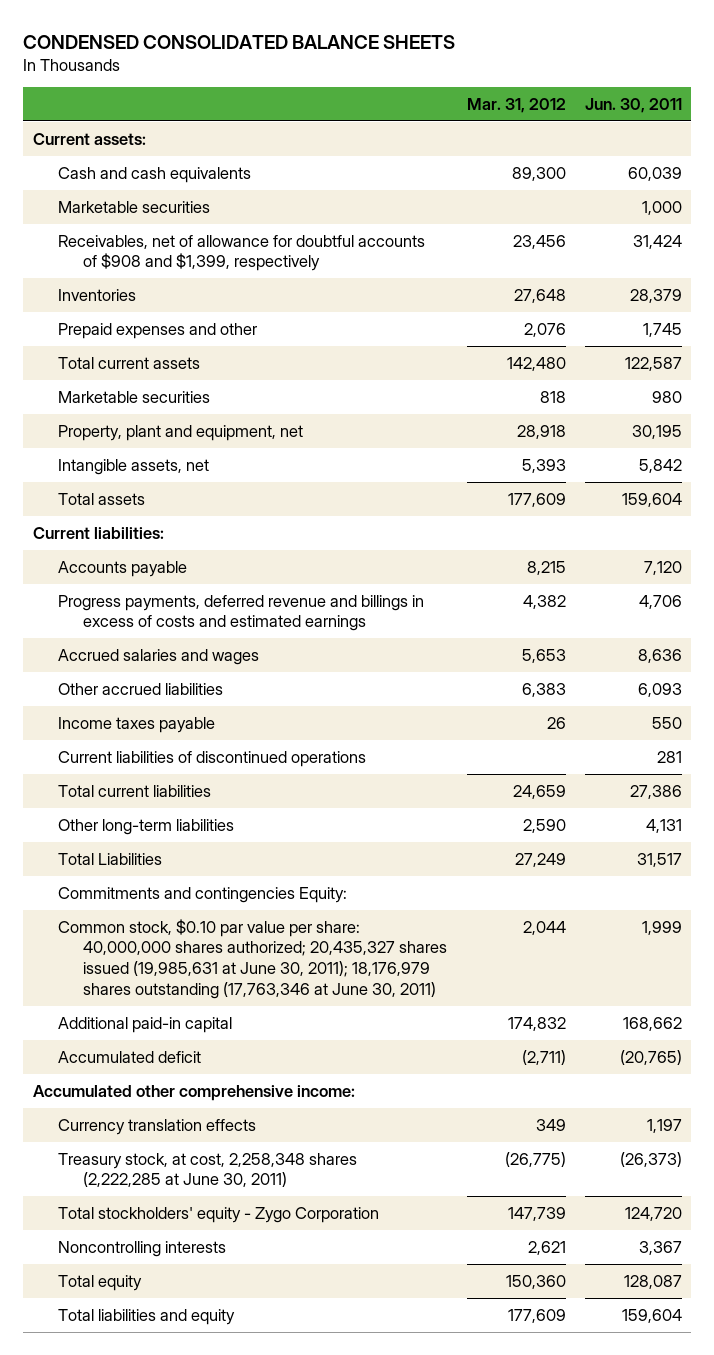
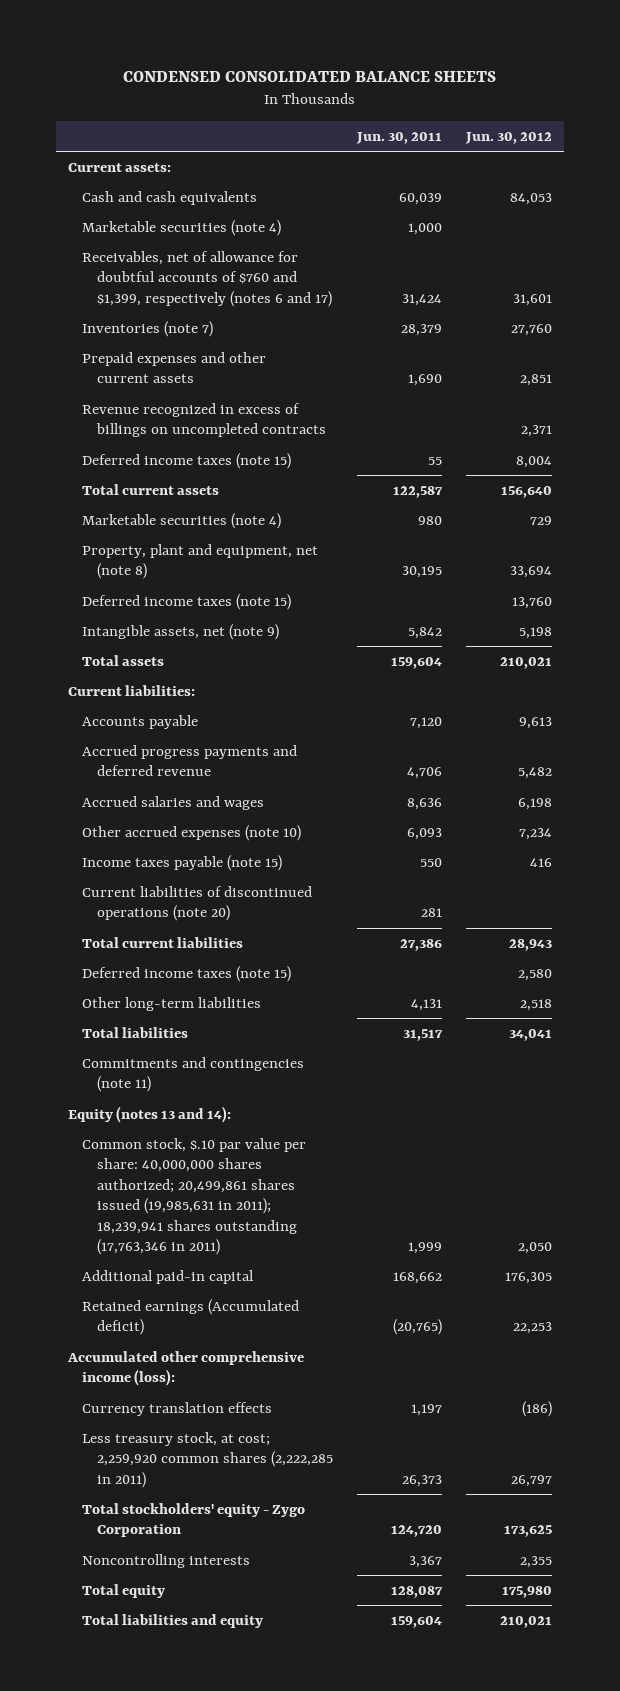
[466,97,566,113] Mar. 31, 2012 -> none
none -> [464,131,552,144] Jun. 30, 2012
[57,200,210,213] Marketable securities -> [82,219,282,236] Marketable securities (note 4)
[57,234,425,272] Receivables, net of allowance for doubtful accounts of $908 and $1,399, respectively -> [82,250,332,307] Receivables, net of allowance for doubtful accounts of $760 and $1,399, respectively (notes 6 and 17)
[57,288,136,301] Inventories -> [82,320,214,337] Inventories (note 7)
[57,322,257,339] Prepaid expenses and other -> [82,351,267,384] Prepaid expenses and other current assets
[642,322,682,337] 1,745 -> [407,374,442,387] 1,690
none -> [82,402,326,438] Revenue recognized in excess of billings on uncompleted contracts
none -> [82,452,292,469] Deferred income taxes (note 15)
[57,390,210,403] Marketable securities -> [82,512,282,529] Marketable securities (note 4)
[57,424,303,441] Property, plant and equipment, net -> [82,543,319,580] Property, plant and equipment, net (note 8)
none -> [82,593,292,610] Deferred income taxes (note 15)
[57,458,209,475] Intangible assets, net -> [82,623,280,640] Intangible assets, net (note 9)
[57,594,424,632] Progress payments, deferred revenue and billings in excess of costs and estimated earnings -> [82,744,298,777] Accrued progress payments and deferred revenue
[57,682,223,695] Other accrued liabilities -> [82,824,302,841] Other accrued expenses (note 10)
[57,716,215,733] Income taxes payable -> [82,854,283,871] Income taxes payable (note 15)
[57,750,366,767] Current liabilities of discontinued operations -> [82,885,313,922] Current liabilities of discontinued operations (note 20)
none -> [82,965,292,982] Deferred income taxes (note 15)
[57,852,162,865] Total Liabilities -> [82,1026,189,1038] Total liabilities
[57,886,347,903] Commitments and contingencies Equity: -> [82,1056,305,1093] Commitments and contingencies (note 11)
none -> [67,1105,231,1123] Equity (notes 13 and 14):
[57,918,448,999] Common stock, $0.10 par value per share: 40,000,000 shares authorized; 20,435,327 shares issued (19,985,631 at June 30, 2011); 18,176,979 shares outstanding (17,763,346 at June 30, 2011) -> [82,1137,307,1256] Common stock, $.10 par value per share: 40,000,000 shares authorized; 20,499,861 shares issued (19,985,631 in 2011); 18,239,941 shares outstanding (17,763,346 in 2011)
[57,1050,201,1063] Accumulated deficit -> [82,1298,300,1336] Retained earnings (Accumulated deficit)
[32,1084,355,1101] Accumulated other comprehensive income: -> [66,1350,304,1387] Accumulated other comprehensive income (loss):
[57,1152,357,1188] Treasury stock, at cost, 2,258,348 shares (2,222,285 at June 30, 2011) -> [82,1431,333,1488] Less treasury stock, at cost; 2,259,920 common shares (2,222,285 in 2011)
[619,1151,682,1167] (26,373) -> [401,1474,442,1487] 26,373

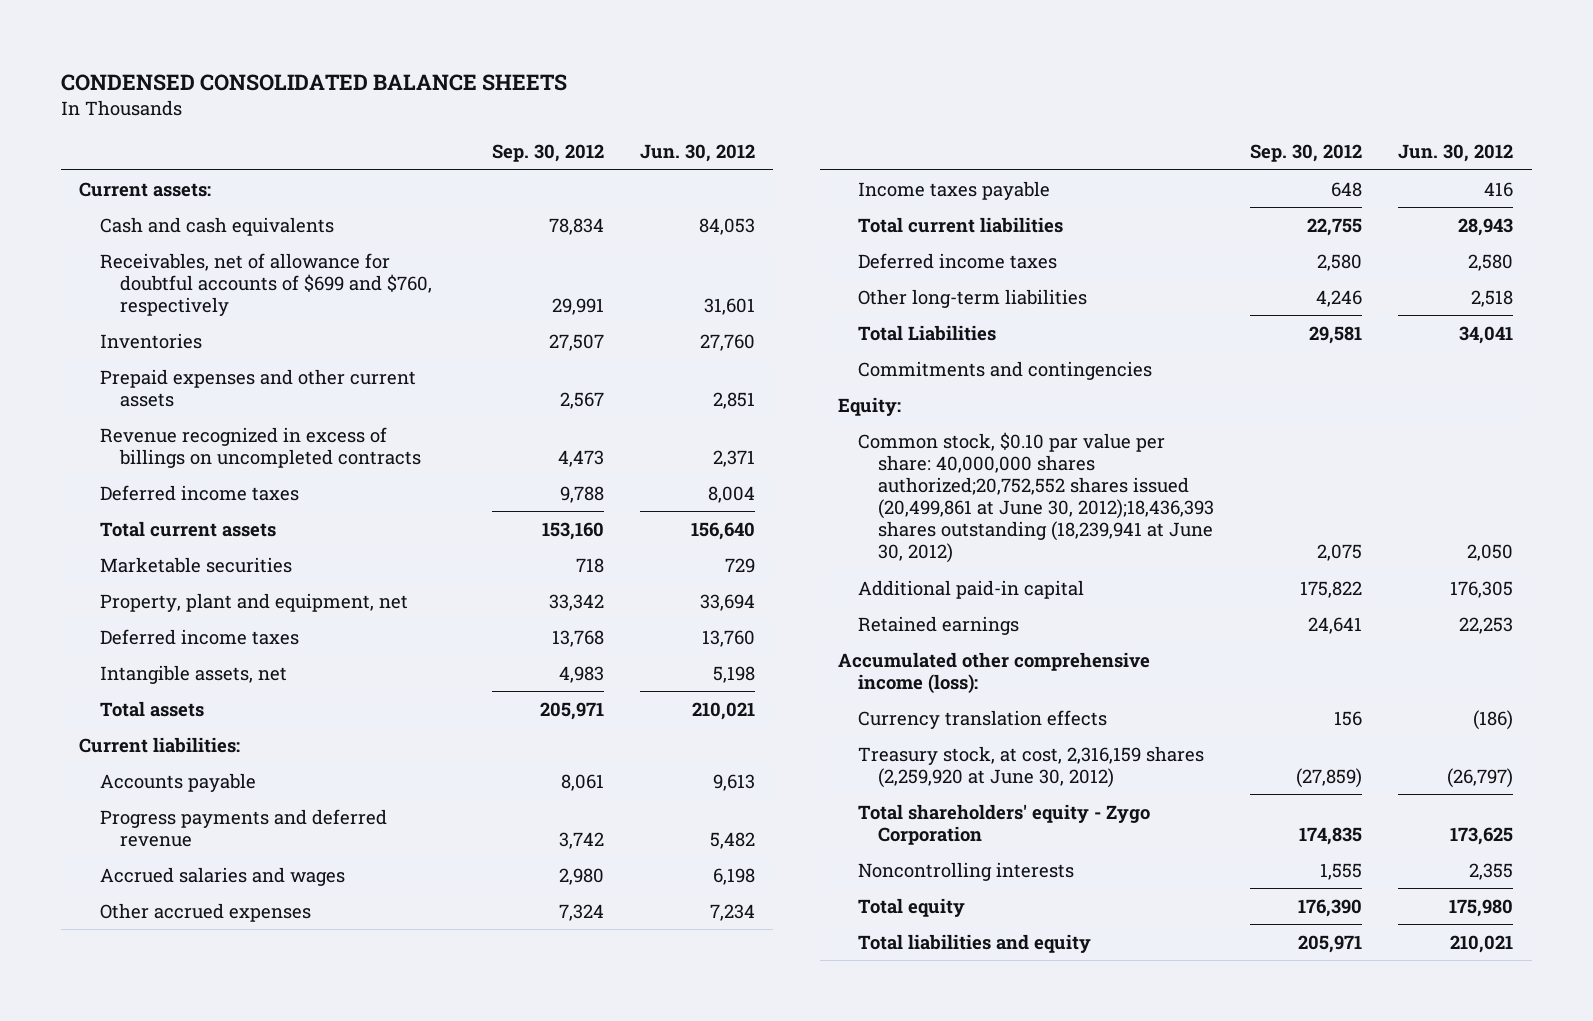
[355,131,442,144] Jun. 30, 2011 -> none
none -> [491,144,604,163] Sep. 30, 2012
[82,219,282,236] Marketable securities (note 4) -> none
[82,250,332,307] Receivables, net of allowance for doubtful accounts of $760 and $1,399, respectively (notes 6 and 17) -> [99,252,432,316] Receivables, net of allowance for doubtful accounts of $699 and $760, respectively
[82,320,214,337] Inventories (note 7) -> [99,332,202,349] Inventories
[82,452,292,469] Deferred income taxes (note 15) -> [99,484,299,501] Deferred income taxes
[82,512,282,529] Marketable securities (note 4) -> [99,556,292,573] Marketable securities
[82,543,319,580] Property, plant and equipment, net (note 8) -> [99,592,408,612] Property, plant and equipment, net
[82,593,292,610] Deferred income taxes (note 15) -> [99,628,299,645] Deferred income taxes
[82,623,280,640] Intangible assets, net (note 9) -> [99,664,287,684] Intangible assets, net
[82,744,298,777] Accrued progress payments and deferred revenue -> [99,808,387,847] Progress payments and deferred revenue
[82,885,313,922] Current liabilities of discontinued operations (note 20) -> none
[82,824,302,841] Other accrued expenses (note 10) -> [99,902,311,922] Other accrued expenses
[82,854,283,871] Income taxes payable (note 15) -> [857,180,1050,200] Income taxes payable
[82,965,292,982] Deferred income taxes (note 15) -> [857,252,1057,269] Deferred income taxes
[67,1105,231,1123] Equity (notes 13 and 14): -> none
[82,1026,189,1038] Total liabilities -> [857,324,996,341] Total Liabilities
[82,1056,305,1093] Commitments and contingencies (note 11) -> [857,360,1152,380] Commitments and contingencies
none -> [837,396,901,416] Equity:
[82,1137,307,1256] Common stock, $.10 par value per share: 40,000,000 shares authorized; 20,499,861 shares issued (19,985,631 in 2011); 18,239,941 shares outstanding (17,763,346 in 2011) -> [857,431,1215,564] Common stock, $0.10 par value per share: 40,000,000 shares authorized;20,752,552 shares issued (20,499,861 at June 30, 2012);18,436,393 shares outstanding (18,239,941 at June 30, 2012)
[82,1298,300,1336] Retained earnings (Accumulated deficit) -> [857,615,1019,635] Retained earnings
[82,1431,333,1488] Less treasury stock, at cost; 2,259,920 common shares (2,222,285 in 2011) -> [857,745,1204,788] Treasury stock, at cost, 2,316,159 shares (2,259,920 at June 30, 2012)
[510,1474,552,1487] 26,797 -> [1447,767,1514,788] (26,797)
[82,1502,306,1538] Total stockholders' equity - Zygo Corporation -> [857,803,1150,845] Total shareholders' equity - Zygo Corporation

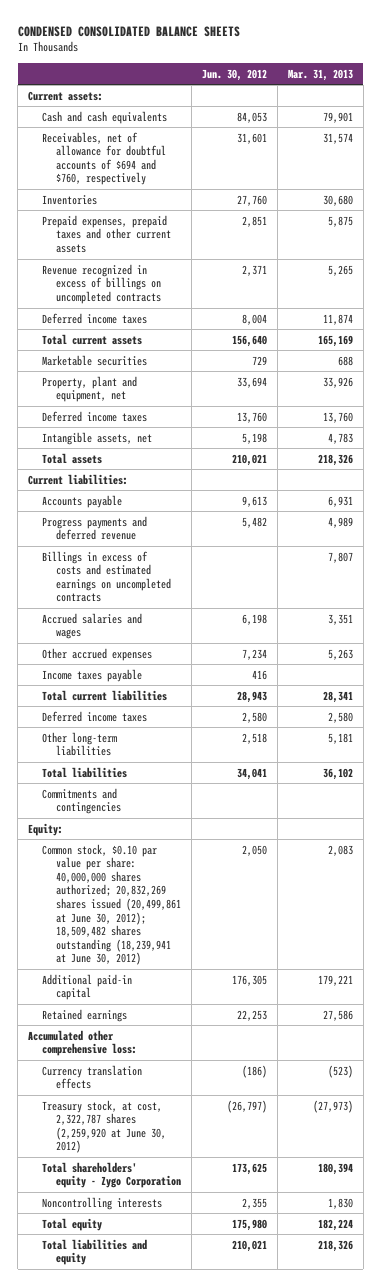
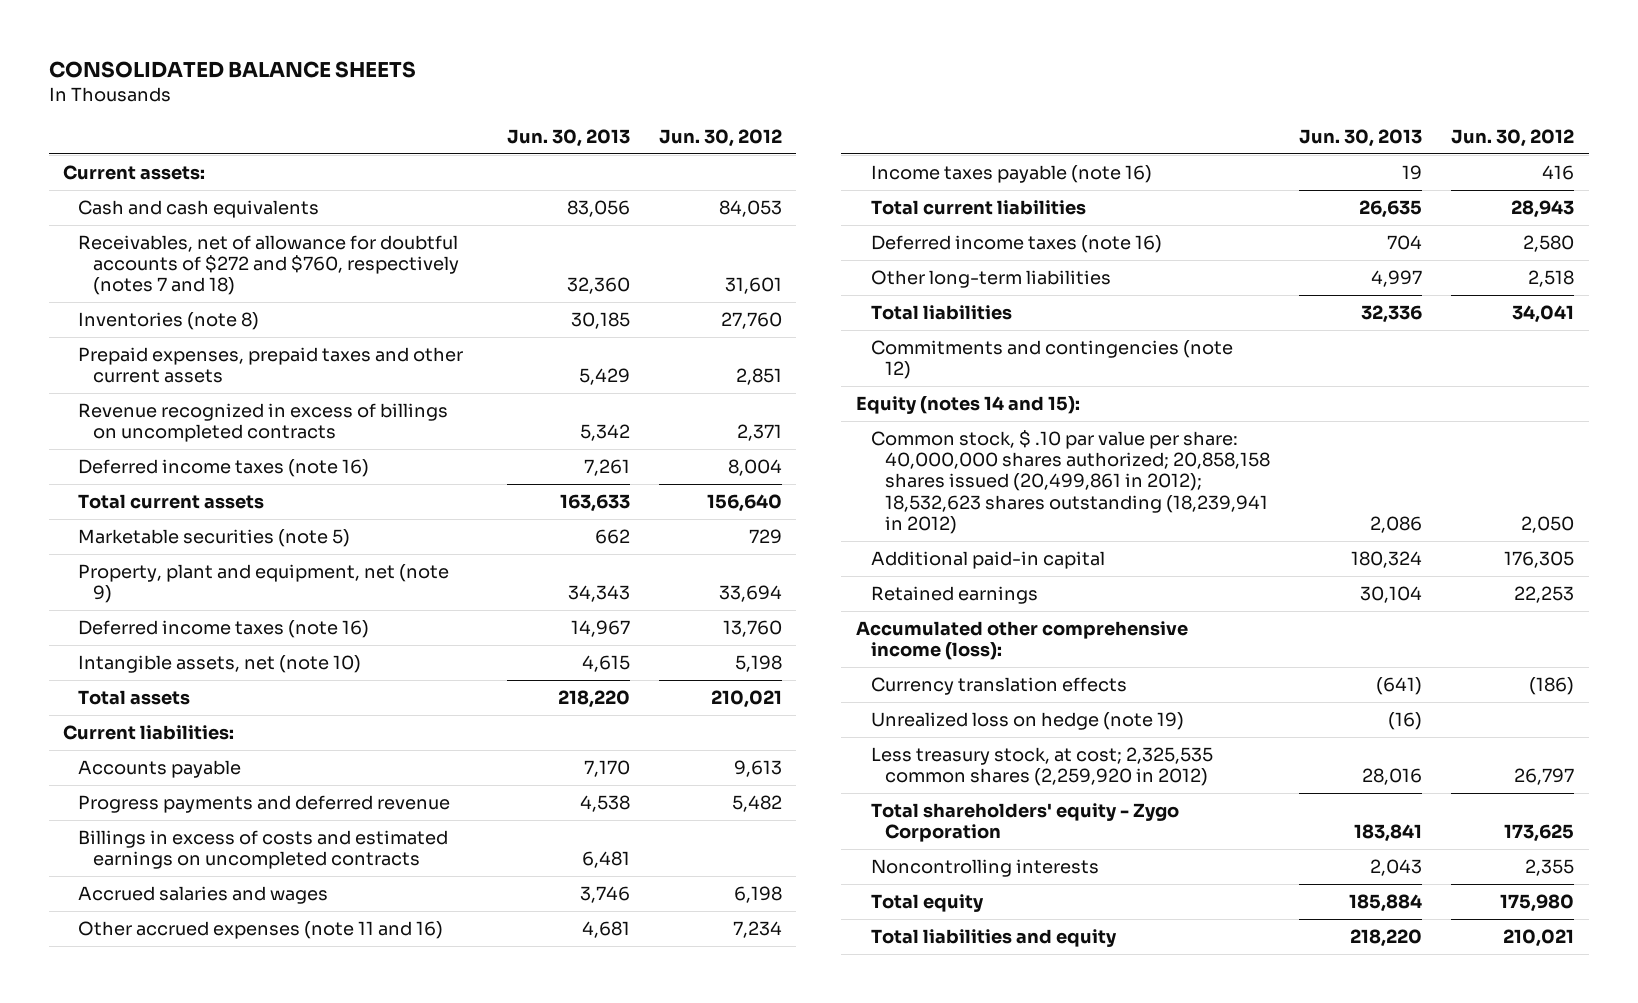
[17,25,240,37] CONDENSED CONSOLIDATED BALANCE SHEETS -> [48,60,416,78] CONSOLIDATED BALANCE SHEETS
[287,68,353,81] Mar. 31, 2013 -> none
none -> [506,128,630,147] Jun. 30, 2013
[42,131,166,186] Receivables, net of allowance for doubtful accounts of $694 and $760, respectively -> [78,234,459,296] Receivables, net of allowance for doubtful accounts of $272 and $760, respectively (notes 7 and 18)
[42,194,98,205] Inventories -> [78,311,260,330] Inventories (note 8)
[42,312,148,324] Deferred income taxes -> [78,458,370,477] Deferred income taxes (note 16)
[42,354,148,366] Marketable securities -> [78,528,351,547] Marketable securities (note 5)
[42,375,138,403] Property, plant and equipment, net -> [78,563,450,604] Property, plant and equipment, net (note 9)
[42,410,148,422] Deferred income taxes -> [78,619,370,638] Deferred income taxes (note 16)
[42,431,153,445] Intangible assets, net -> [78,654,362,673] Intangible assets, net (note 10)
[42,647,153,661] Other accrued expenses -> [78,920,444,939] Other accrued expenses (note 11 and 16)
[42,668,143,682] Income taxes payable -> [870,164,1152,183] Income taxes payable (note 16)
[42,710,148,722] Deferred income taxes -> [870,234,1162,253] Deferred income taxes (note 16)
[28,822,64,836] Equity: -> none
[42,787,121,815] Commitments and contingencies -> [870,339,1233,380] Commitments and contingencies (note 12)
none -> [855,395,1080,414] Equity (notes 14 and 15):
[42,843,181,966] Common stock, $0.10 par value per share: 40,000,000 shares authorized; 20,832,269 shares issued (20,499,861 at June 30, 2012); 18,509,482 shares outstanding (18,239,941 at June 30, 2012) -> [870,429,1271,535] Common stock, $ .10 par value per share: 40,000,000 shares authorized; 20,858,158 shares issued (20,499,861 in 2012); 18,532,623 shares outstanding (18,239,941 in 2012)
[28,1029,138,1057] Accumulated other comprehensive loss: -> [855,620,1188,661] Accumulated other comprehensive income (loss):
none -> [870,711,1184,730] Unrealized loss on hedge (note 19)
[42,1099,166,1154] Treasury stock, at cost, 2,322,787 shares (2,259,920 at June 30, 2012) -> [870,746,1213,787] Less treasury stock, at cost; 2,325,535 common shares (2,259,920 in 2012)
[226,1099,267,1113] (26,797) -> [1514,768,1575,786] 26,797

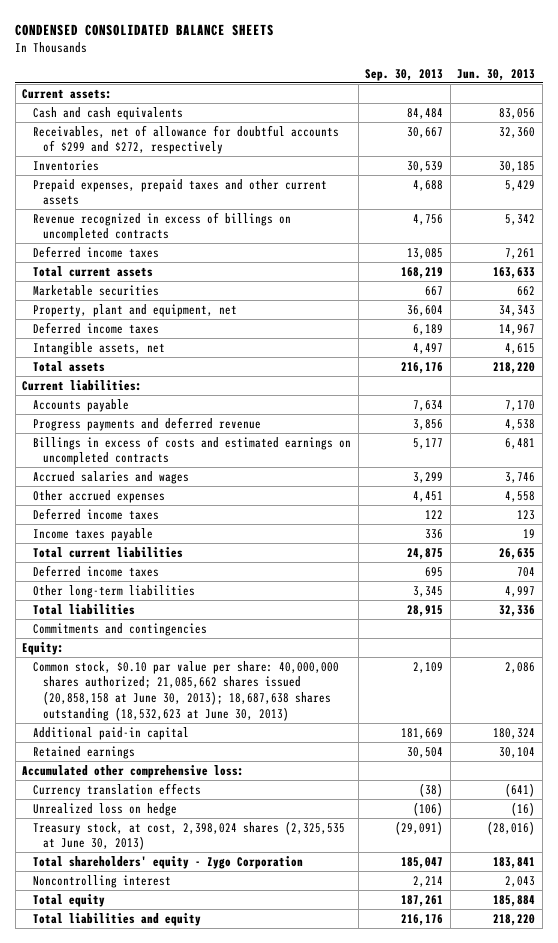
[48,60,416,78] CONSOLIDATED BALANCE SHEETS -> [15,23,275,36] CONDENSED CONSOLIDATED BALANCE SHEETS
[658,128,782,147] Jun. 30, 2012 -> none
none -> [365,69,444,82] Sep. 30, 2013
[78,234,459,296] Receivables, net of allowance for doubtful accounts of $272 and $760, respectively (notes 7 and 18) -> [32,124,339,155] Receivables, net of allowance for doubtful accounts of $299 and $272, respectively
[78,311,260,330] Inventories (note 8) -> [32,159,99,171] Inventories
[78,458,370,477] Deferred income taxes (note 16) -> [32,245,159,258] Deferred income taxes
[78,528,351,547] Marketable securities (note 5) -> [32,284,159,296] Marketable securities
[78,563,450,604] Property, plant and equipment, net (note 9) -> [32,303,237,317] Property, plant and equipment, net
[78,619,370,638] Deferred income taxes (note 16) -> [32,321,159,334] Deferred income taxes
[78,654,362,673] Intangible assets, net (note 10) -> [32,341,165,355] Intangible assets, net
[78,920,444,939] Other accrued expenses (note 11 and 16) -> [32,489,165,503] Other accrued expenses
[581,920,630,938] 4,681 -> [505,490,536,502] 4,558
none -> [32,507,159,520] Deferred income taxes
[870,164,1152,183] Income taxes payable (note 16) -> [32,527,153,541] Income taxes payable
[870,234,1162,253] Deferred income taxes (note 16) -> [32,564,159,577] Deferred income taxes
[855,395,1080,414] Equity (notes 14 and 15): -> none
[870,339,1233,380] Commitments and contingencies (note 12) -> [32,622,207,636] Commitments and contingencies
none -> [22,641,65,655] Equity:
[870,429,1271,535] Common stock, $ .10 par value per share: 40,000,000 shares authorized; 20,858,158 shares issued (20,499,861 in 2012); 18,532,623 shares outstanding (18,239,941 in 2012) -> [32,660,339,721] Common stock, $0.10 par value per share: 40,000,000 shares authorized; 21,085,662 shares issued (20,858,158 at June 30, 2013); 18,687,638 shares outstanding (18,532,623 at June 30, 2013)
[855,620,1188,661] Accumulated other comprehensive income (loss): -> [22,764,245,778] Accumulated other comprehensive loss:
[870,711,1184,730] Unrealized loss on hedge (note 19) -> [32,802,177,816] Unrealized loss on hedge
[870,746,1213,787] Less treasury stock, at cost; 2,325,535 common shares (2,259,920 in 2012) -> [32,820,345,851] Treasury stock, at cost, 2,398,024 shares (2,325,535 at June 30, 2013)
[1362,768,1423,786] 28,016 -> [487,820,536,835] (28,016)
[870,858,1099,877] Noncontrolling interests -> [32,874,171,888] Noncontrolling interest

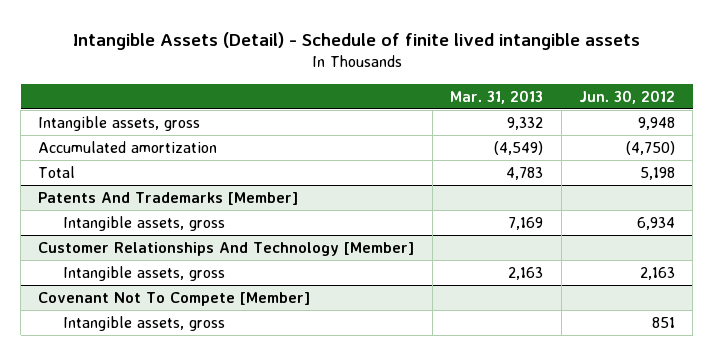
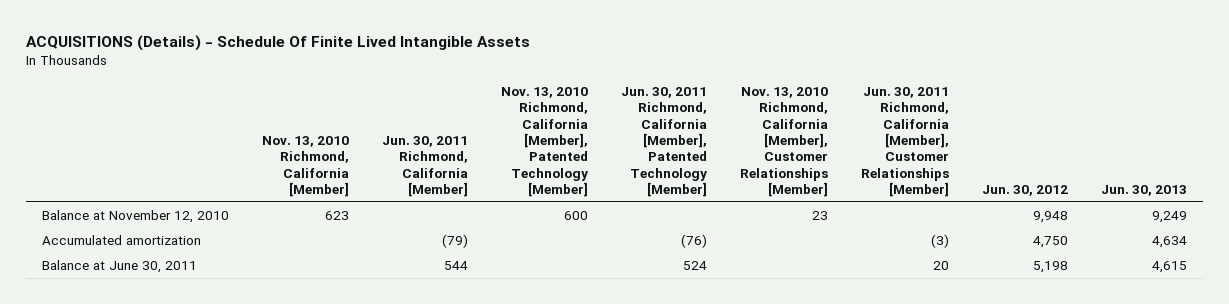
[72,31,640,50] Intangible Assets (Detail) - Schedule of finite lived intangible assets -> [25,34,530,51] ACQUISITIONS (Details) - Schedule Of Finite Lived Intangible Assets
[450,89,544,104] Mar. 31, 2013 -> none
none -> [262,135,350,198] Nov. 13, 2010 Richmond, California [Member]
none -> [382,135,469,198] Jun. 30, 2011 Richmond, California [Member]
none -> [501,86,589,198] Nov. 13, 2010 Richmond, California [Member], Patented Technology [Member]
none -> [621,86,708,198] Jun. 30, 2011 Richmond, California [Member], Patented Technology [Member]
none -> [740,86,829,198] Nov. 13, 2010 Richmond, California [Member], Customer Relationships [Member]
none -> [860,86,949,198] Jun. 30, 2011 Richmond, California [Member], Customer Relationships [Member]
none -> [1100,185,1187,197] Jun. 30, 2013
[38,192,299,206] Patents And Trademarks [Member] -> none
[63,216,226,232] Intangible assets, gross -> none
[38,242,415,257] Customer Relationships And Technology [Member] -> none
[63,266,226,282] Intangible assets, gross -> none
[38,292,311,307] Covenant Not To Compete [Member] -> none
[63,316,226,332] Intangible assets, gross -> none
[38,116,201,132] Intangible assets, gross -> [42,210,230,224] Balance at November 12, 2010
[625,141,675,156] (4,750) -> [1032,236,1068,249] 4,750
[38,166,76,179] Total -> [42,260,198,274] Balance at June 30, 2011

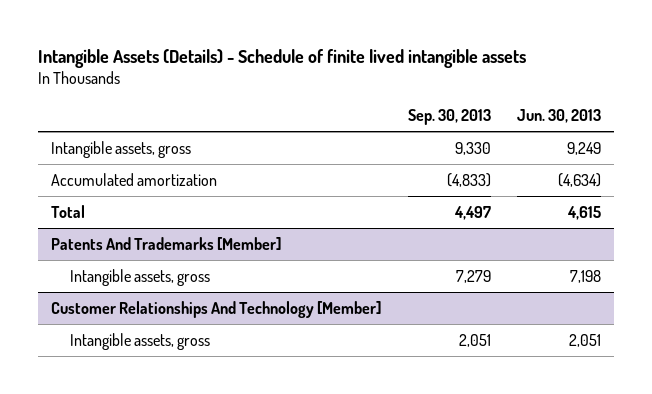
[25,34,530,51] ACQUISITIONS (Details) - Schedule Of Finite Lived Intangible Assets -> [38,48,527,68] Intangible Assets (Details) - Schedule of finite lived intangible assets
[262,135,350,198] Nov. 13, 2010 Richmond, California [Member] -> none
[382,135,469,198] Jun. 30, 2011 Richmond, California [Member] -> none
[501,86,589,198] Nov. 13, 2010 Richmond, California [Member], Patented Technology [Member] -> none
[621,86,708,198] Jun. 30, 2011 Richmond, California [Member], Patented Technology [Member] -> none
[740,86,829,198] Nov. 13, 2010 Richmond, California [Member], Customer Relationships [Member] -> none
[860,86,949,198] Jun. 30, 2011 Richmond, California [Member], Customer Relationships [Member] -> none
[981,185,1068,197] Jun. 30, 2012 -> none
none -> [407,109,491,126] Sep. 30, 2013
[42,210,230,224] Balance at November 12, 2010 -> [51,140,192,158] Intangible assets, gross
[1151,236,1187,249] 4,634 -> [558,172,602,187] (4,634)
[42,260,198,274] Balance at June 30, 2011 -> [51,204,86,218] Total
none -> [51,236,282,250] Patents And Trademarks [Member]
none -> [70,268,211,286] Intangible assets, gross
none -> [51,300,382,318] Customer Relationships And Technology [Member]
none -> [70,332,211,350] Intangible assets, gross

